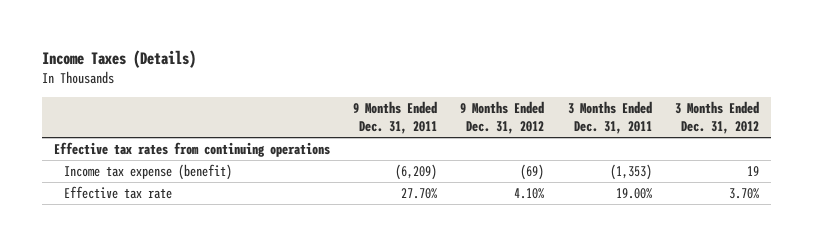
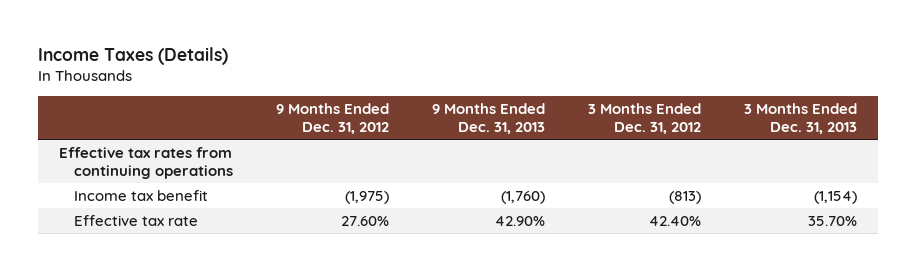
[353,101,438,135] 9 Months Ended Dec. 31, 2011 -> none
[567,101,652,135] 3 Months Ended Dec. 31, 2011 -> none
none -> [432,103,546,135] 9 Months Ended Dec. 31, 2013
none -> [743,103,857,135] 3 Months Ended Dec. 31, 2013
[64,164,233,181] Income tax expense (benefit) -> [74,189,209,201] Income tax benefit
[520,164,545,181] (69) -> [345,190,390,204] (1,975)
[747,166,760,177] 19 -> [669,190,702,204] (813)
[514,188,545,200] 4.10% -> [341,215,390,226] 27.60%
[729,188,760,200] 3.70% -> [649,215,702,226] 42.40%

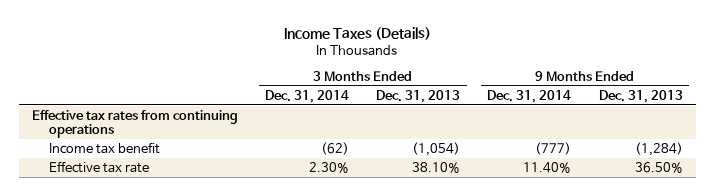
[276,103,390,135] 9 Months Ended Dec. 31, 2012 -> none
[588,103,702,135] 3 Months Ended Dec. 31, 2012 -> none
none -> [265,89,350,103] Dec. 31, 2014
none -> [487,89,572,103] Dec. 31, 2014
[501,190,546,204] (1,760) -> [634,141,683,156] (1,284)
[813,190,857,204] (1,154) -> [412,141,461,156] (1,054)
[495,215,546,226] 42.90% -> [634,161,683,173] 36.50%
[807,215,857,226] 35.70% -> [412,161,461,173] 38.10%

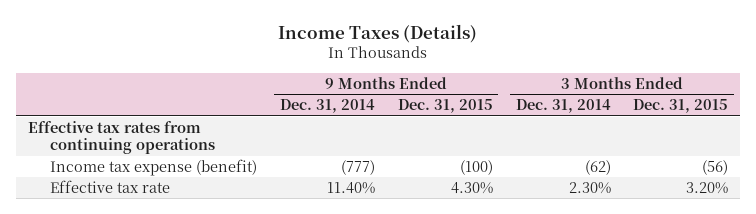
[376,89,461,103] Dec. 31, 2013 -> none
[598,89,683,103] Dec. 31, 2013 -> none
none -> [397,99,493,114] Dec. 31, 2015
none -> [633,99,729,114] Dec. 31, 2015
[48,141,160,154] Income tax benefit -> [49,158,257,176] Income tax expense (benefit)

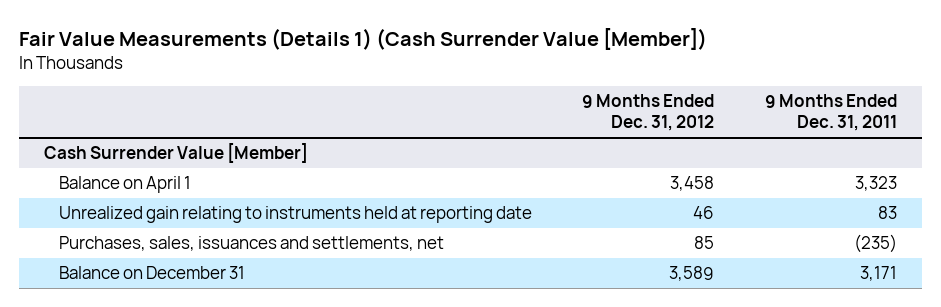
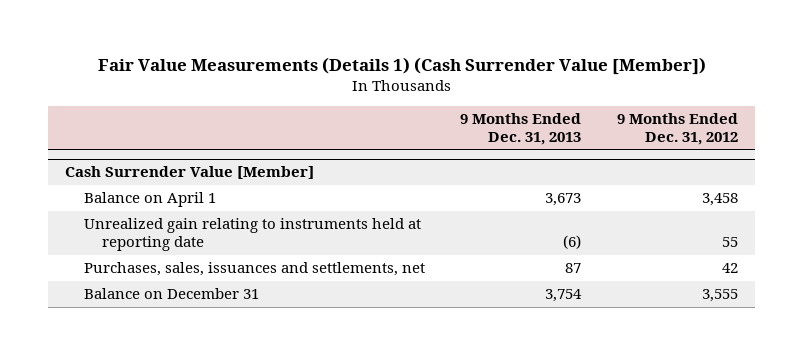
[764,94,897,132] 9 Months Ended Dec. 31, 2011 -> none
none -> [460,112,582,145] 9 Months Ended Dec. 31, 2013
[693,206,715,220] 46 -> [721,237,738,248] 55
[694,236,715,250] 85 -> [721,263,738,274] 42
[669,266,715,282] 3,589 -> [701,289,738,303] 3,555

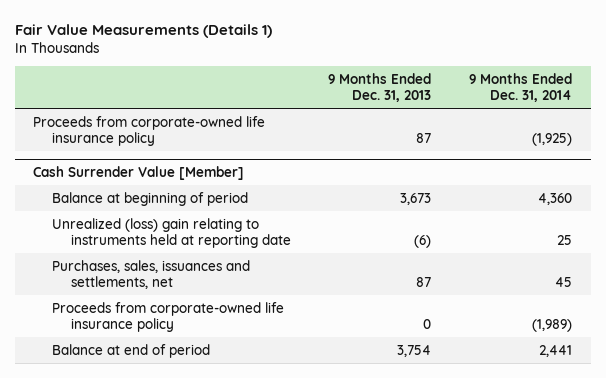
[97,56,706,75] Fair Value Measurements (Details 1) (Cash Surrender Value [Member]) -> [14,24,272,39] Fair Value Measurements (Details 1)
[616,112,738,145] 9 Months Ended Dec. 31, 2012 -> none
none -> [469,72,573,102] 9 Months Ended Dec. 31, 2014
none -> [33,115,266,146] Proceeds from corporate-owned life insurance policy
[83,192,216,208] Balance on April 1 -> [51,191,248,206] Balance at beginning of period
[83,218,421,252] Unrealized gain relating to instruments held at reporting date -> [51,217,291,248] Unrealized (loss) gain relating to instruments held at reporting date
none -> [51,301,284,332] Proceeds from corporate-owned life insurance policy
[83,288,259,300] Balance on December 31 -> [51,343,210,358] Balance at end of period

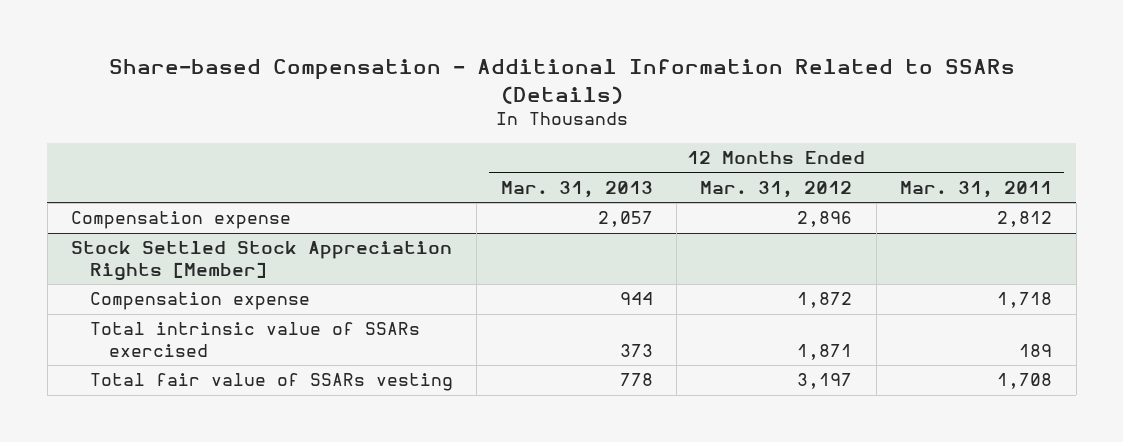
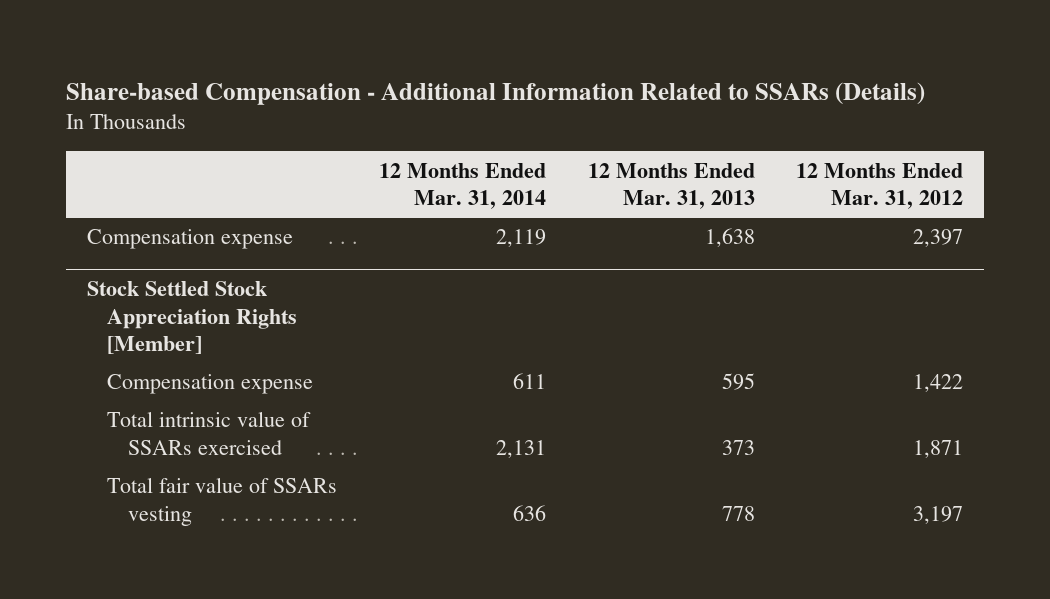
[900,181,1053,199] Mar. 31, 2011 -> none
none -> [378,162,546,210] 12 Months Ended Mar. 31, 2014
[597,211,653,228] 2,057 -> [704,228,755,248] 1,638
[797,211,853,228] 2,896 -> [913,229,964,248] 2,397
[619,292,653,306] 944 -> [721,373,755,391] 595
[797,292,853,309] 1,872 -> [913,374,964,393] 1,422

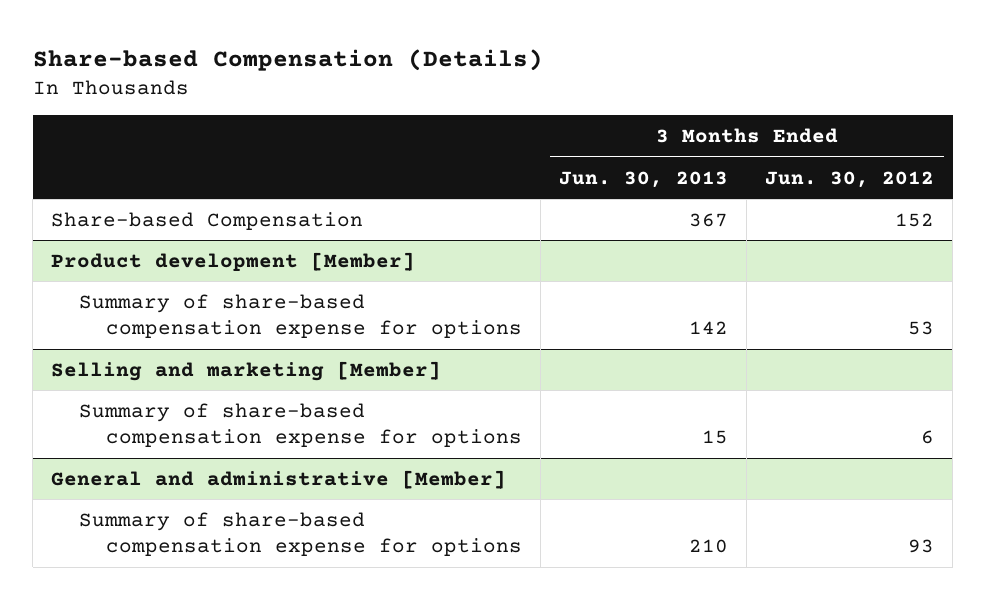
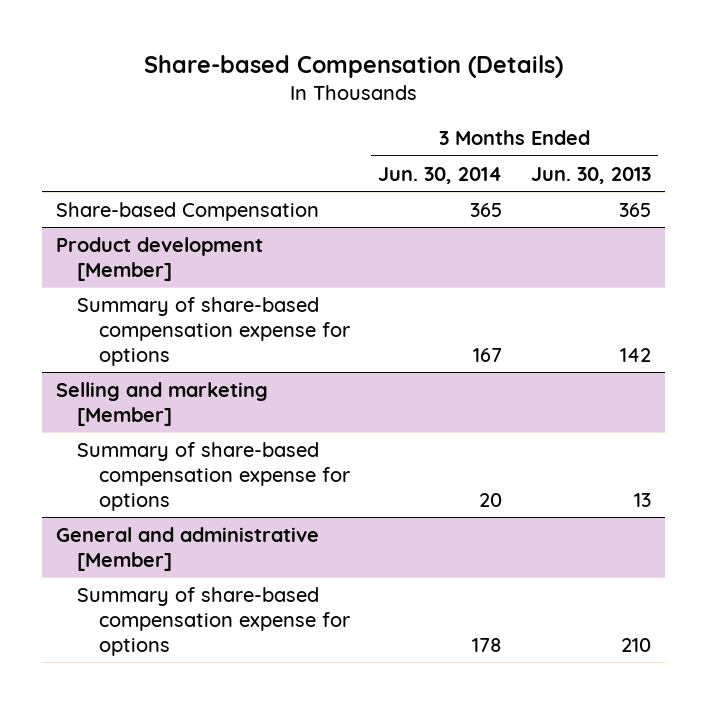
[765,170,935,188] Jun. 30, 2012 -> none
none -> [378,166,503,184] Jun. 30, 2014
[689,212,729,227] 367 -> [619,202,652,217] 365
[702,430,729,445] 15 -> [634,492,652,507] 13

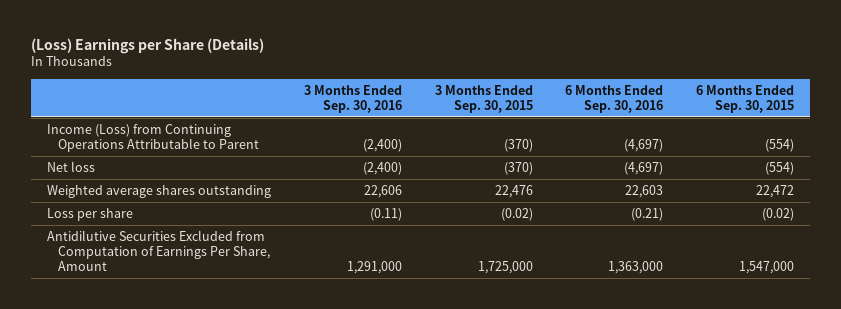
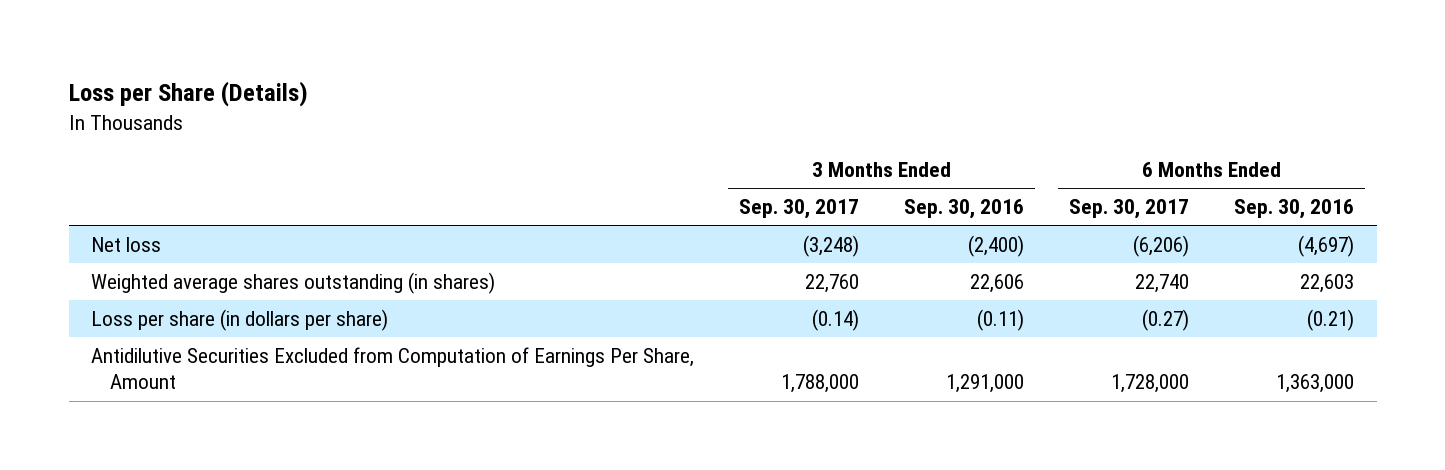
[30,37,264,54] (Loss) Earnings per Share (Details) -> [68,81,308,108] Loss per Share (Details)
[434,84,533,113] 3 Months Ended Sep. 30, 2015 -> none
[696,84,795,113] 6 Months Ended Sep. 30, 2015 -> none
none -> [739,199,860,220] Sep. 30, 2017
none -> [1069,199,1190,220] Sep. 30, 2017
[46,124,260,153] Income (Loss) from Continuing Operations Attributable to Parent -> none
[46,185,271,199] Weighted average shares outstanding -> [91,272,496,295] Weighted average shares outstanding (in shares)
[46,208,133,222] Loss per share -> [91,309,389,332] Loss per share (in dollars per share)

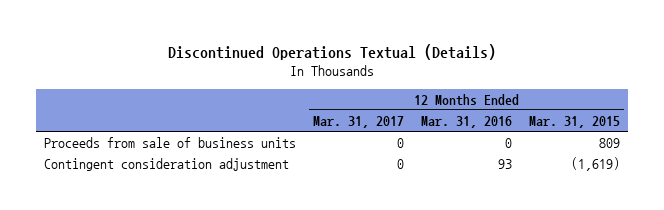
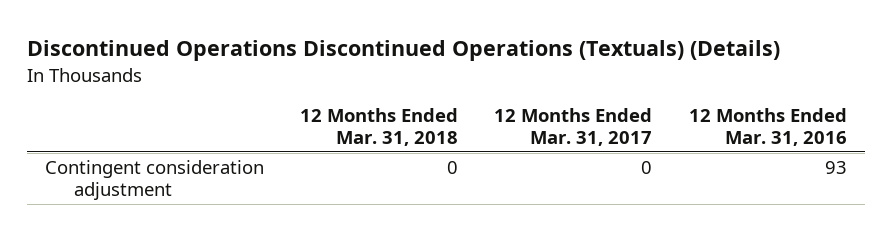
[168,43,497,60] Discontinued Operations Textual (Details) -> [27,40,781,62] Discontinued Operations Discontinued Operations (Textuals) (Details)
[528,115,620,128] Mar. 31, 2015 -> none
none -> [300,107,459,146] 12 Months Ended Mar. 31, 2018
[44,136,297,148] Proceeds from sale of business units -> none

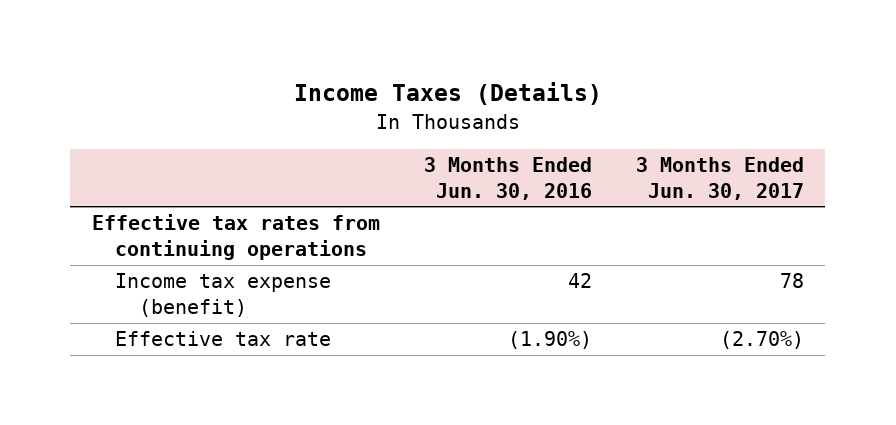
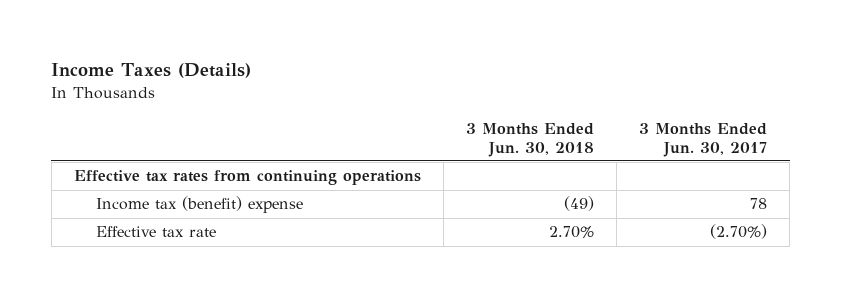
[423,157,592,200] 3 Months Ended Jun. 30, 2016 -> none
none -> [466,122,595,157] 3 Months Ended Jun. 30, 2018
[115,273,332,317] Income tax expense (benefit) -> [96,196,304,214] Income tax (benefit) expense

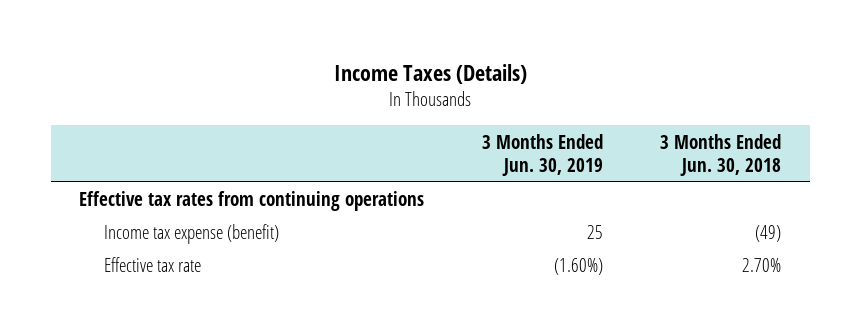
[639,122,768,157] 3 Months Ended Jun. 30, 2017 -> none
none -> [481,133,603,177] 3 Months Ended Jun. 30, 2019
[96,196,304,214] Income tax (benefit) expense -> [103,224,279,245] Income tax expense (benefit)

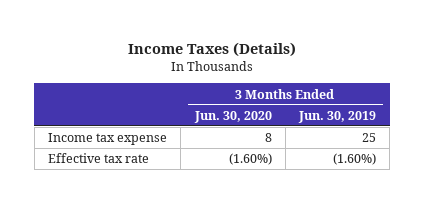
[659,133,781,177] 3 Months Ended Jun. 30, 2018 -> none
none -> [193,110,272,123] Jun. 30, 2020
[79,191,425,212] Effective tax rates from continuing operations -> none
[103,224,279,245] Income tax expense (benefit) -> [48,133,168,146] Income tax expense

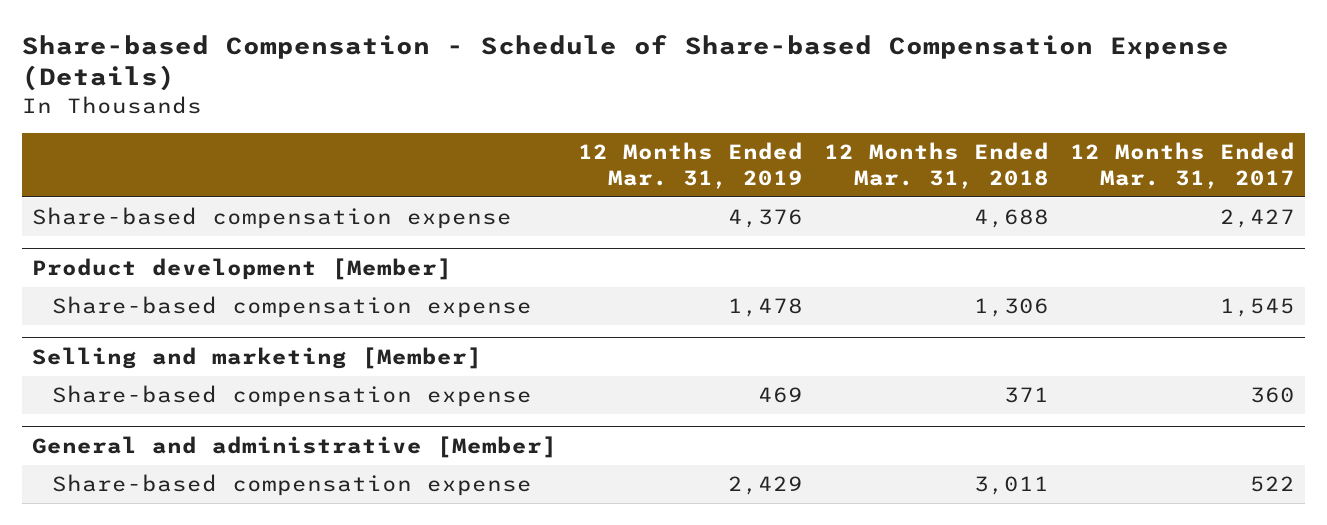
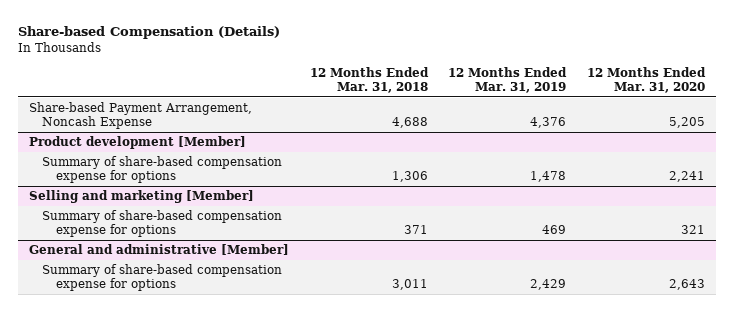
[21,34,1229,92] Share-based Compensation - Schedule of Share-based Compensation Expense (Details) -> [18,26,281,40] Share-based Compensation (Details)
[1069,142,1295,189] 12 Months Ended Mar. 31, 2017 -> none
none -> [587,67,707,94] 12 Months Ended Mar. 31, 2020
[32,207,513,230] Share-based compensation expense -> [28,102,252,130] Share-based Payment Arrangement, Noncash Expense
[51,296,532,319] Share-based compensation expense -> [42,156,283,184] Summary of share-based compensation expense for options
[51,385,532,408] Share-based compensation expense -> [42,210,283,238] Summary of share-based compensation expense for options
[51,474,532,497] Share-based compensation expense -> [42,264,283,292] Summary of share-based compensation expense for options

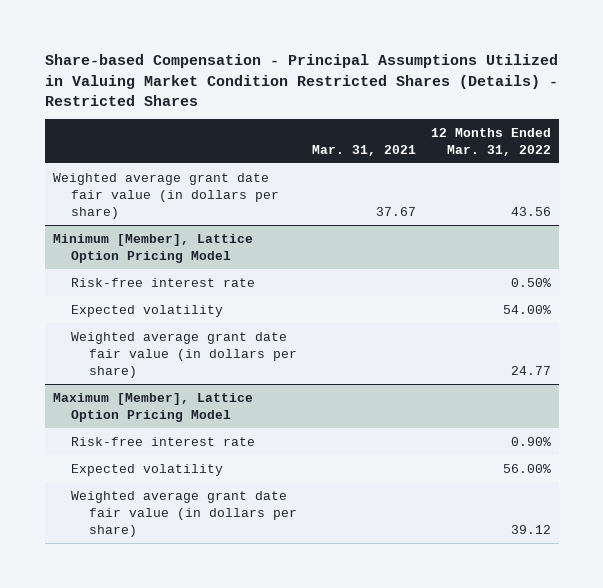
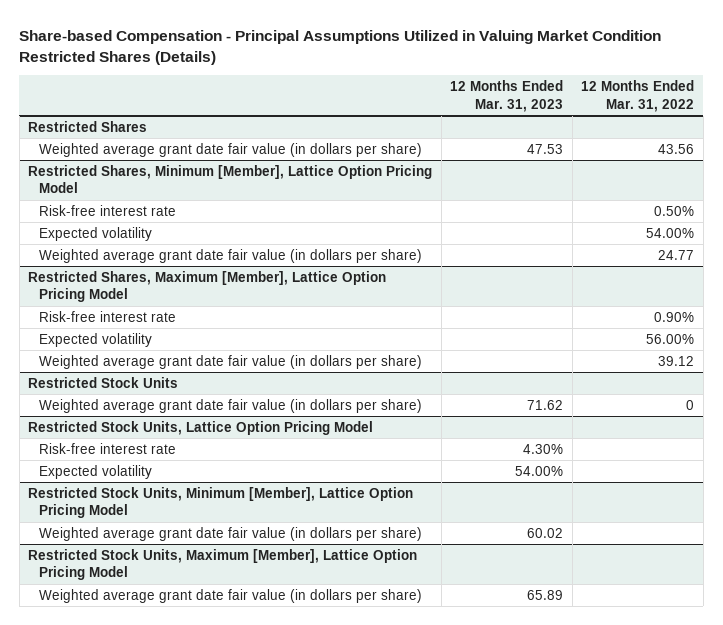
[44,54,558,106] Share-based Compensation - Principal Assumptions Utilized in Valuing Market Condition Restricted Shares (Details) - Restricted Shares -> [19,29,662,65] Share-based Compensation - Principal Assumptions Utilized in Valuing Market Condition Restricted Shares (Details)
[311,144,416,156] Mar. 31, 2021 -> none
none -> [450,80,564,112] 12 Months Ended Mar. 31, 2023
none -> [28,120,148,132] Restricted Shares
[52,233,253,263] Minimum [Member], Lattice Option Pricing Model -> [28,164,433,194] Restricted Shares, Minimum [Member], Lattice Option Pricing Model
[52,392,253,422] Maximum [Member], Lattice Option Pricing Model -> [28,270,387,303] Restricted Shares, Maximum [Member], Lattice Option Pricing Model
none -> [28,376,179,388] Restricted Stock Units
none -> [38,398,422,413] Weighted average grant date fair value (in dollars per share)
none -> [28,420,374,435] Restricted Stock Units, Lattice Option Pricing Model
none -> [38,442,176,454] Risk-free interest rate
none -> [38,464,152,479] Expected volatility
none -> [28,486,414,519] Restricted Stock Units, Minimum [Member], Lattice Option Pricing Model
none -> [38,526,422,541] Weighted average grant date fair value (in dollars per share)
none -> [28,548,418,581] Restricted Stock Units, Maximum [Member], Lattice Option Pricing Model
none -> [38,588,422,603] Weighted average grant date fair value (in dollars per share)

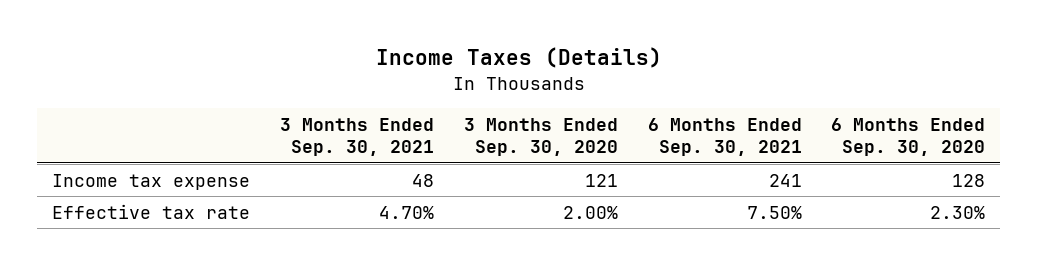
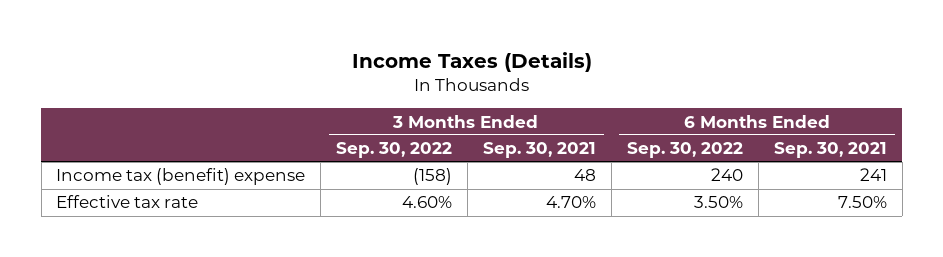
[463,118,618,157] 3 Months Ended Sep. 30, 2020 -> none
[831,118,986,157] 6 Months Ended Sep. 30, 2020 -> none
none -> [336,142,453,159] Sep. 30, 2022
none -> [627,142,744,159] Sep. 30, 2022
[52,173,251,190] Income tax expense -> [56,168,306,186] Income tax (benefit) expense

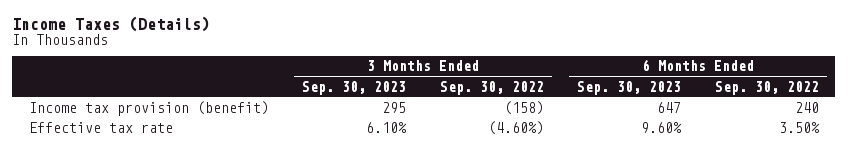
[483,142,597,159] Sep. 30, 2021 -> none
[773,142,887,159] Sep. 30, 2021 -> none
none -> [302,80,407,95] Sep. 30, 2023
none -> [577,80,682,95] Sep. 30, 2023
[56,168,306,186] Income tax (benefit) expense -> [28,101,269,117] Income tax provision (benefit)
[402,196,453,209] 4.60% -> [487,121,544,136] (4.60%)

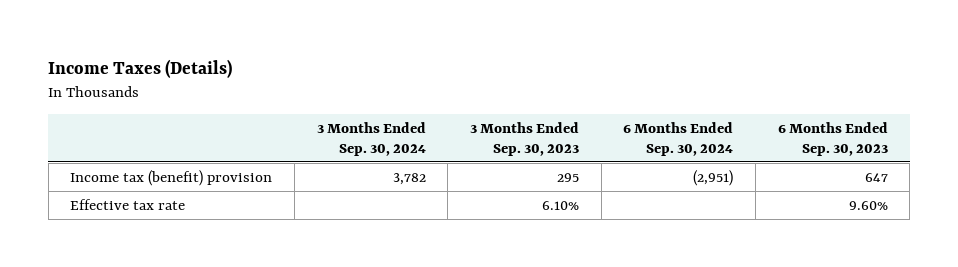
[439,80,544,95] Sep. 30, 2022 -> none
[714,80,819,95] Sep. 30, 2022 -> none
none -> [316,121,426,156] 3 Months Ended Sep. 30, 2024
none -> [623,121,734,156] 6 Months Ended Sep. 30, 2024
[28,101,269,117] Income tax provision (benefit) -> [70,169,273,186] Income tax (benefit) provision

